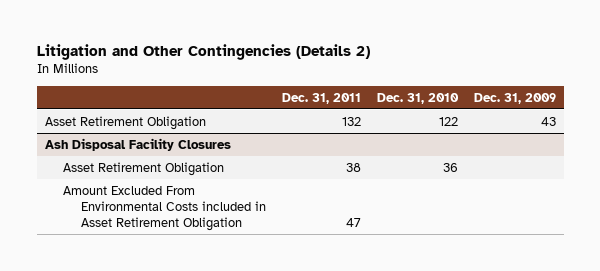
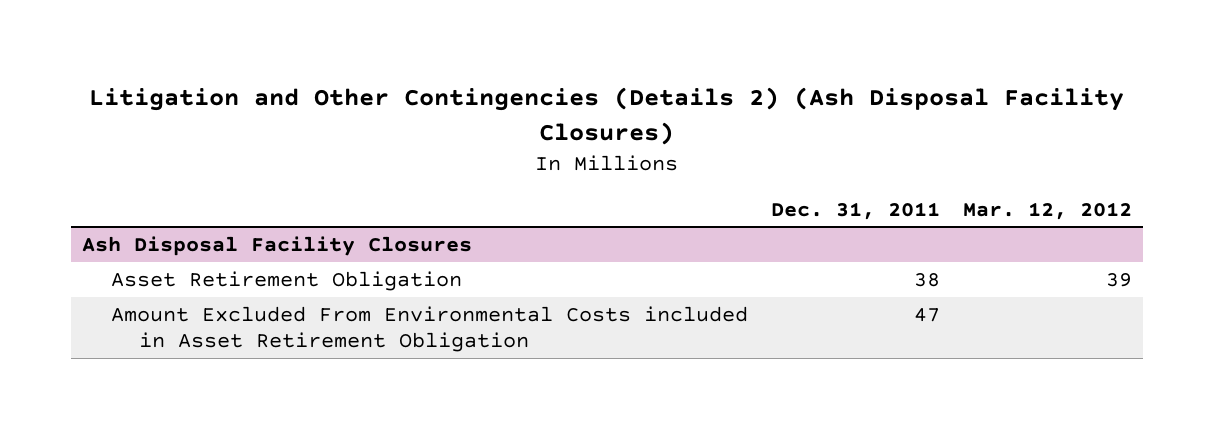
[36,44,370,61] Litigation and Other Contingencies (Details 2) -> [89,87,1125,145] Litigation and Other Contingencies (Details 2) (Ash Disposal Facility Closures)
[376,92,459,104] Dec. 31, 2010 -> none
[473,92,556,104] Dec. 31, 2009 -> none
none -> [962,201,1132,220] Mar. 12, 2012
[44,115,206,130] Asset Retirement Obligation -> none

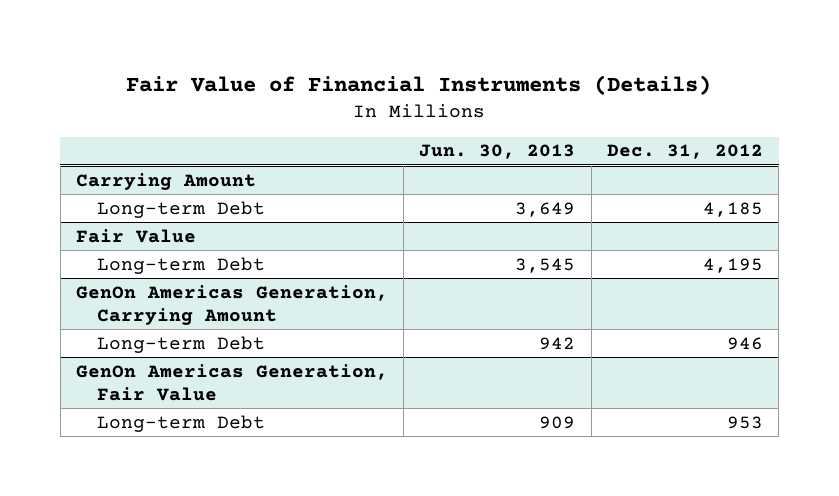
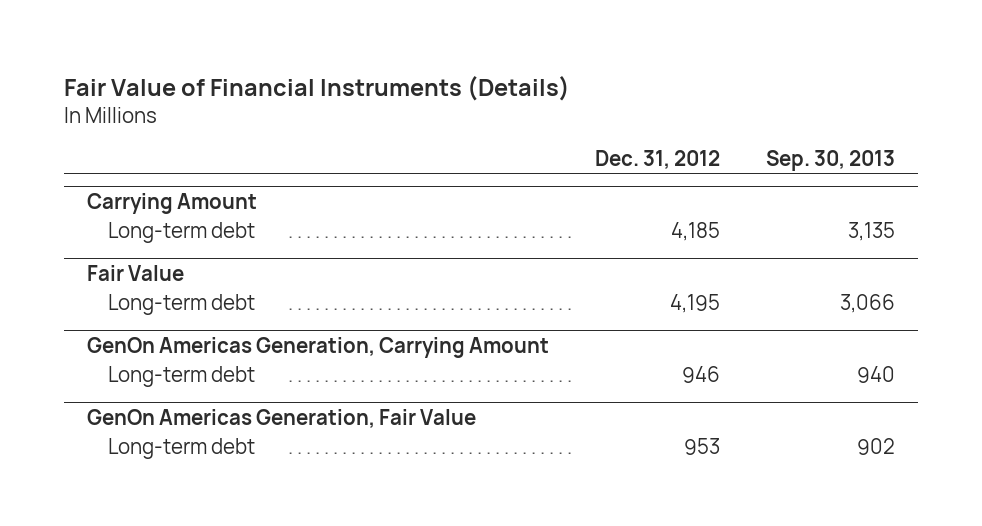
[419,144,576,160] Jun. 30, 2013 -> none
none -> [765,149,895,171] Sep. 30, 2013
[96,200,265,218] Long-term Debt -> [107,222,255,244] Long-term debt
[96,256,265,274] Long-term Debt -> [107,294,255,316] Long-term debt
[96,335,265,353] Long-term Debt -> [107,366,255,388] Long-term debt
[96,414,265,432] Long-term Debt -> [107,438,255,460] Long-term debt

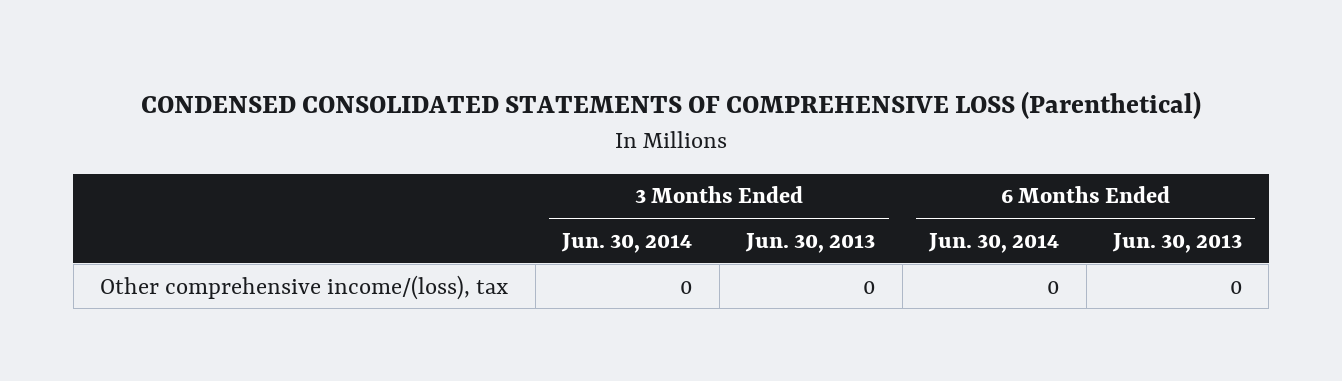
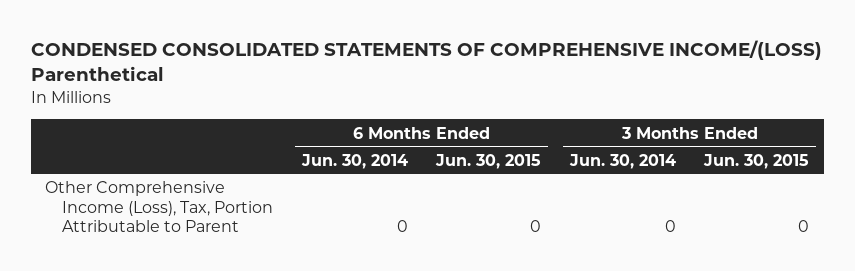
[141,91,1202,120] CONDENSED CONSOLIDATED STATEMENTS OF COMPREHENSIVE LOSS (Parenthetical) -> [31,40,823,82] CONDENSED CONSOLIDATED STATEMENTS OF COMPREHENSIVE INCOME/(LOSS) Parenthetical
[745,232,876,253] Jun. 30, 2013 -> none
[1111,232,1242,253] Jun. 30, 2013 -> none
none -> [435,153,542,169] Jun. 30, 2015
none -> [703,153,810,169] Jun. 30, 2015
[100,274,509,300] Other comprehensive income/(loss), tax -> [45,181,274,233] Other Comprehensive Income (Loss), Tax, Portion Attributable to Parent

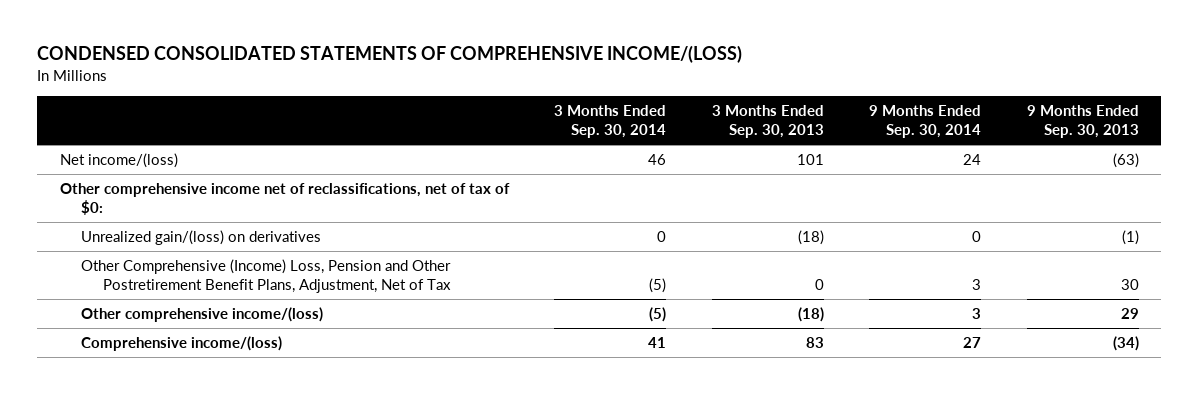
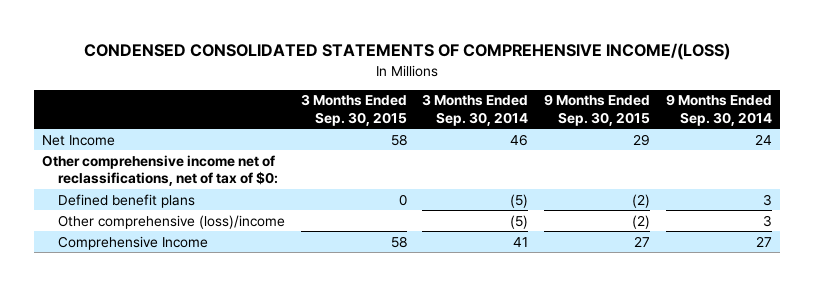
[711,105,824,138] 3 Months Ended Sep. 30, 2013 -> none
[1026,105,1139,138] 9 Months Ended Sep. 30, 2013 -> none
none -> [300,94,407,126] 3 Months Ended Sep. 30, 2015
none -> [544,94,651,126] 9 Months Ended Sep. 30, 2015
[59,153,178,169] Net income/(loss) -> [42,134,116,146] Net Income
[81,230,322,246] Unrealized gain/(loss) on derivatives -> none
[81,259,452,293] Other Comprehensive (Income) Loss, Pension and Other Postretirement Benefit Plans, Adjustment, Net of Tax -> [57,193,195,208] Defined benefit plans
[81,307,324,323] Other comprehensive income/(loss) -> [57,214,285,229] Other comprehensive (loss)/income
[81,336,283,352] Comprehensive income/(loss) -> [57,235,208,250] Comprehensive Income

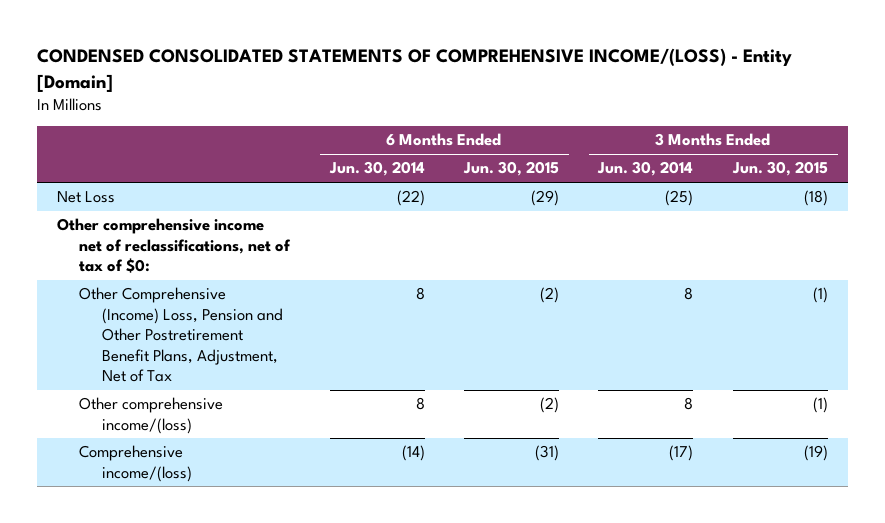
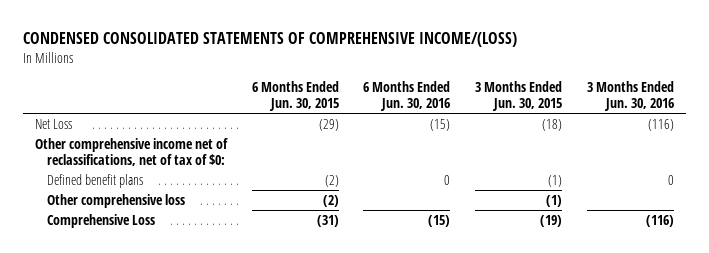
[37,48,793,92] CONDENSED CONSOLIDATED STATEMENTS OF COMPREHENSIVE INCOME/(LOSS) - Entity [Domain] -> [22,32,517,48] CONDENSED CONSOLIDATED STATEMENTS OF COMPREHENSIVE INCOME/(LOSS)
[328,161,425,177] Jun. 30, 2014 -> none
[597,161,694,177] Jun. 30, 2014 -> none
none -> [363,80,451,112] 6 Months Ended Jun. 30, 2016
none -> [586,80,674,112] 3 Months Ended Jun. 30, 2016
[79,287,283,383] Other Comprehensive (Income) Loss, Pension and Other Postretirement Benefit Plans, Adjustment, Net of Tax -> [46,173,143,188] Defined benefit plans
[79,397,224,434] Other comprehensive income/(loss) -> [46,193,185,208] Other comprehensive loss
[79,445,192,482] Comprehensive income/(loss) -> [46,213,155,228] Comprehensive Loss

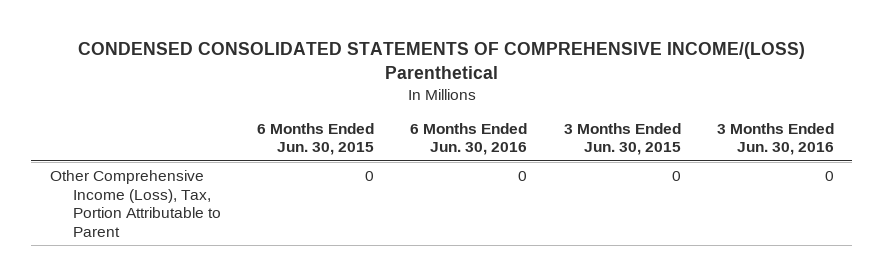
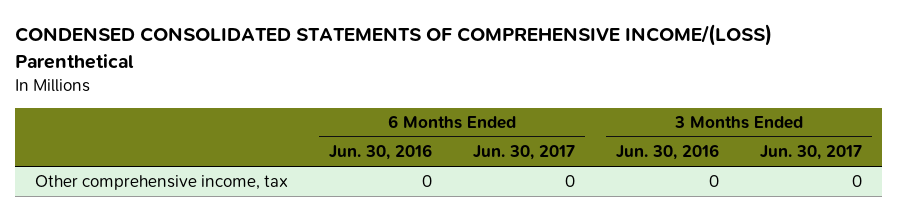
[256,122,374,156] 6 Months Ended Jun. 30, 2015 -> none
[563,122,681,156] 3 Months Ended Jun. 30, 2015 -> none
none -> [472,145,575,161] Jun. 30, 2017
none -> [759,145,862,161] Jun. 30, 2017
[49,169,221,237] Other Comprehensive Income (Loss), Tax, Portion Attributable to Parent -> [35,175,289,191] Other comprehensive income, tax

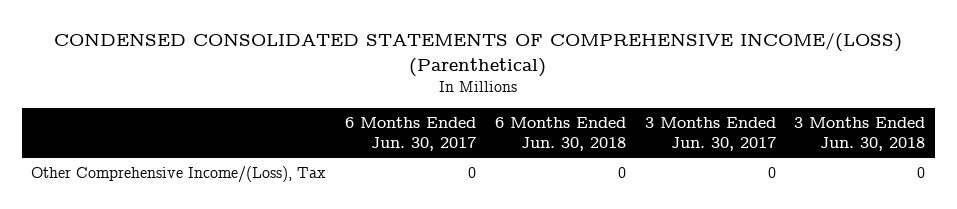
[14,24,772,69] CONDENSED CONSOLIDATED STATEMENTS OF COMPREHENSIVE INCOME/(LOSS) Parenthetical -> [54,32,903,77] CONDENSED CONSOLIDATED STATEMENTS OF COMPREHENSIVE INCOME/(LOSS) (Parenthetical)
[329,144,433,161] Jun. 30, 2016 -> none
[615,144,719,161] Jun. 30, 2016 -> none
none -> [494,116,626,151] 6 Months Ended Jun. 30, 2018
none -> [794,116,926,151] 3 Months Ended Jun. 30, 2018
[35,175,289,191] Other comprehensive income, tax -> [31,165,327,183] Other Comprehensive Income/(Loss), Tax

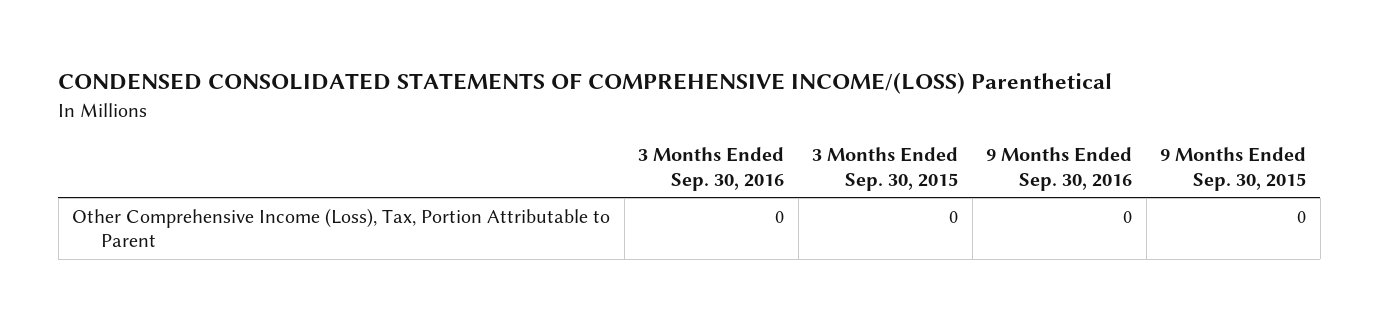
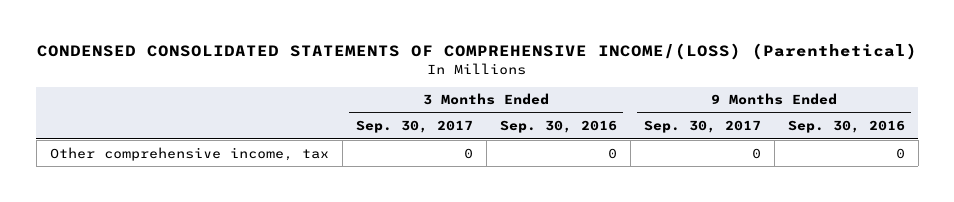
[58,72,1113,95] CONDENSED CONSOLIDATED STATEMENTS OF COMPREHENSIVE INCOME/(LOSS) Parenthetical -> [37,43,918,61] CONDENSED CONSOLIDATED STATEMENTS OF COMPREHENSIVE INCOME/(LOSS) (Parenthetical)
[812,147,959,191] 3 Months Ended Sep. 30, 2015 -> none
[1160,147,1307,191] 9 Months Ended Sep. 30, 2015 -> none
none -> [355,120,473,134] Sep. 30, 2017
none -> [643,120,761,134] Sep. 30, 2017
[72,207,611,248] Other Comprehensive Income (Loss), Tax, Portion Attributable to Parent -> [49,146,329,161] Other comprehensive income, tax

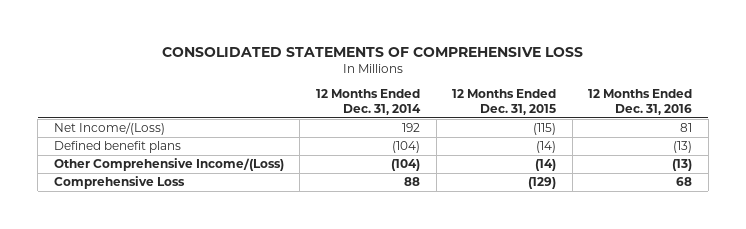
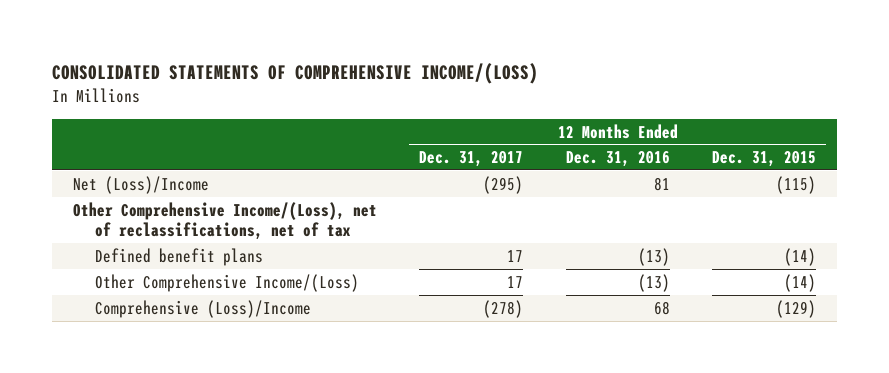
[162,46,584,57] CONSOLIDATED STATEMENTS OF COMPREHENSIVE LOSS -> [52,62,539,84] CONSOLIDATED STATEMENTS OF COMPREHENSIVE INCOME/(LOSS)
[315,89,421,115] 12 Months Ended Dec. 31, 2014 -> none
none -> [419,151,524,168] Dec. 31, 2017
[53,122,165,136] Net Income/(Loss) -> [73,175,210,194] Net (Loss)/Income
none -> [73,201,378,241] Other Comprehensive Income/(Loss), net of reclassifications, net of tax
[53,176,185,190] Comprehensive Loss -> [95,299,312,318] Comprehensive (Loss)/Income

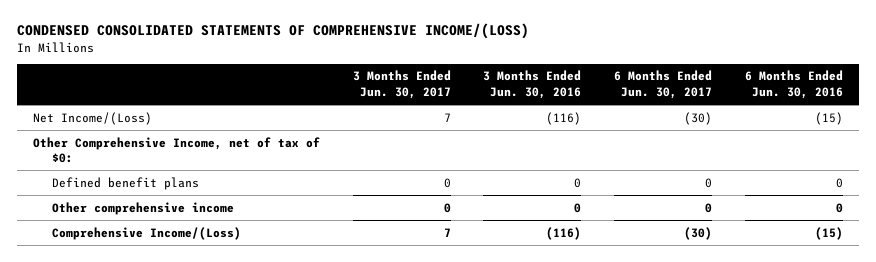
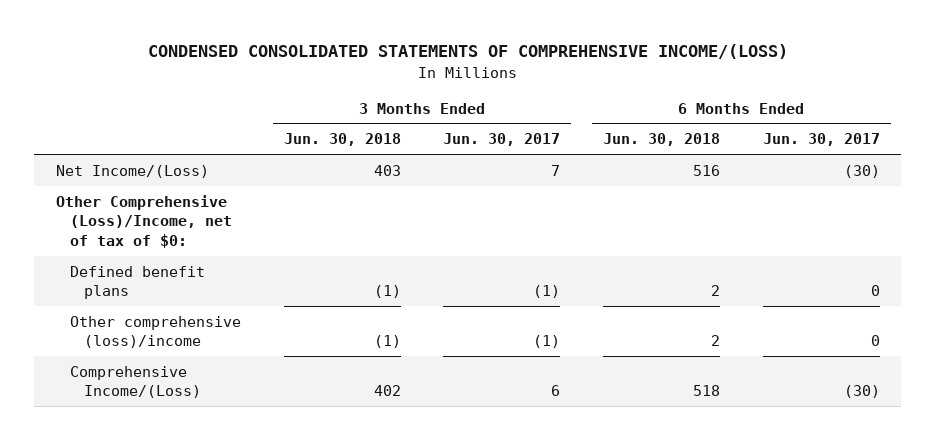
[483,70,582,99] 3 Months Ended Jun. 30, 2016 -> none
[744,70,843,99] 6 Months Ended Jun. 30, 2016 -> none
none -> [283,133,401,147] Jun. 30, 2018
none -> [603,133,721,147] Jun. 30, 2018
[32,136,320,164] Other Comprehensive Income, net of tax of $0: -> [55,194,232,248] Other Comprehensive (Loss)/Income, net of tax of $0:
[443,177,451,188] 0 -> [533,285,561,299] (1)
[51,201,234,215] Other comprehensive income -> [69,315,241,349] Other comprehensive (loss)/income
[443,202,451,213] 0 -> [533,335,561,349] (1)
[443,227,451,237] 7 -> [551,385,561,397] 6

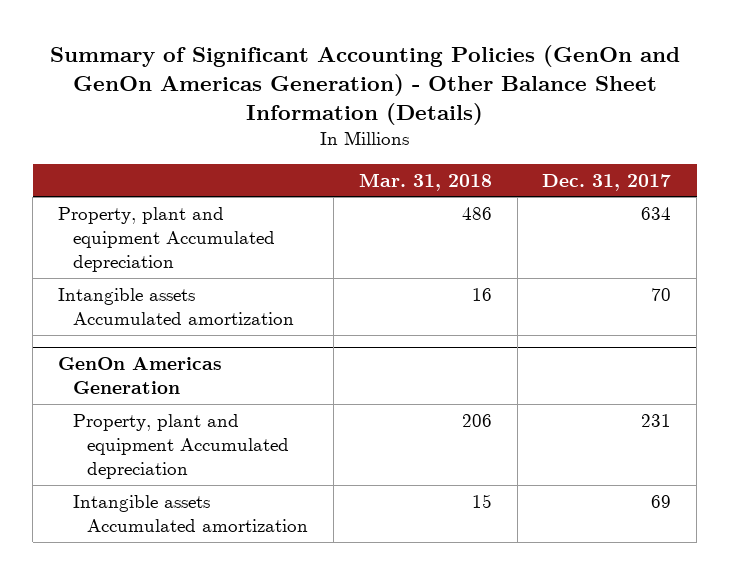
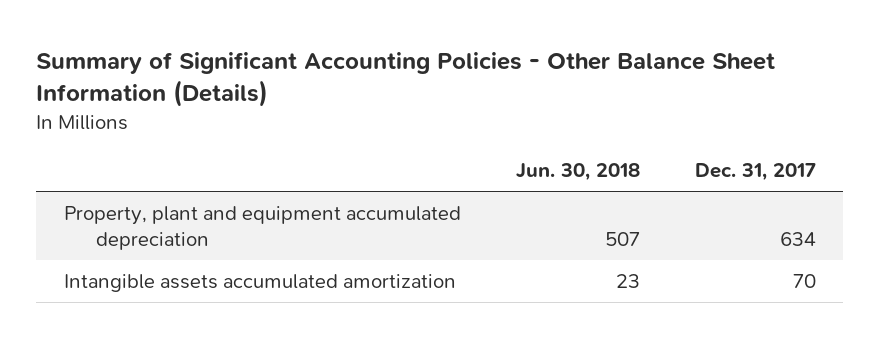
[49,44,680,125] Summary of Significant Accounting Policies (GenOn and GenOn Americas Generation) - Other Balance Sheet Information (Details) -> [36,51,776,107] Summary of Significant Accounting Policies - Other Balance Sheet Information (Details)
[358,172,492,191] Mar. 31, 2018 -> none
none -> [515,163,640,182] Jun. 30, 2018
[57,356,222,394] GenOn Americas Generation -> none
[72,413,290,479] Property, plant and equipment Accumulated depreciation -> none
[72,494,309,532] Intangible assets Accumulated amortization -> none
[57,206,275,272] Property, plant and equipment Accumulated depreciation -> [63,205,461,250] Property, plant and equipment accumulated depreciation
[57,287,294,325] Intangible assets Accumulated amortization -> [63,273,456,292] Intangible assets accumulated amortization

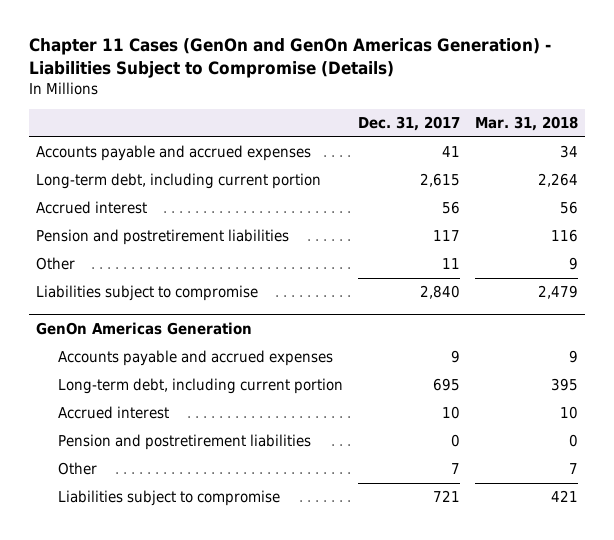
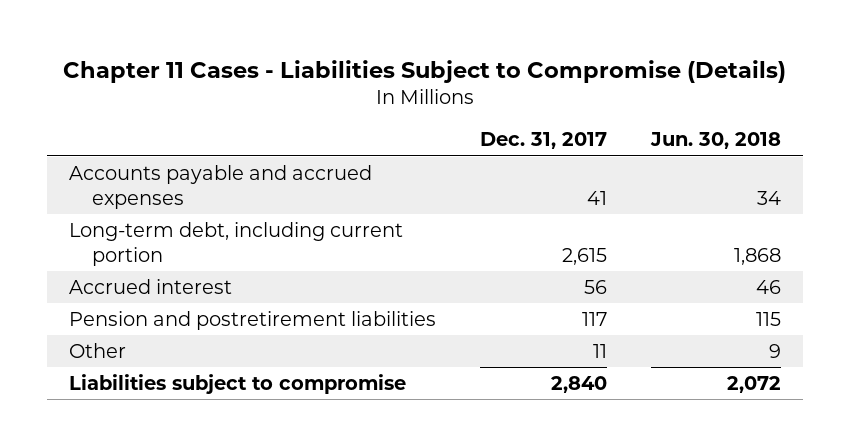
[28,38,551,79] Chapter 11 Cases (GenOn and GenOn Americas Generation) - Liabilities Subject to Compromise (Details) -> [63,59,787,83] Chapter 11 Cases - Liabilities Subject to Compromise (Details)
[475,115,579,131] Mar. 31, 2018 -> none
none -> [649,132,781,150] Jun. 30, 2018
[36,321,253,335] GenOn Americas Generation -> none
[58,350,334,367] Accounts payable and accrued expenses -> none
[58,378,344,395] Long-term debt, including current portion -> none
[58,406,170,420] Accrued interest -> none
[58,434,312,451] Pension and postretirement liabilities -> none
[58,462,98,476] Other -> none
[58,490,281,507] Liabilities subject to compromise -> none

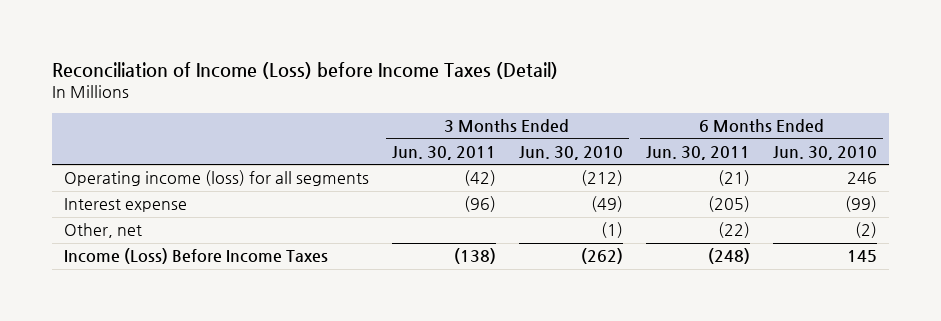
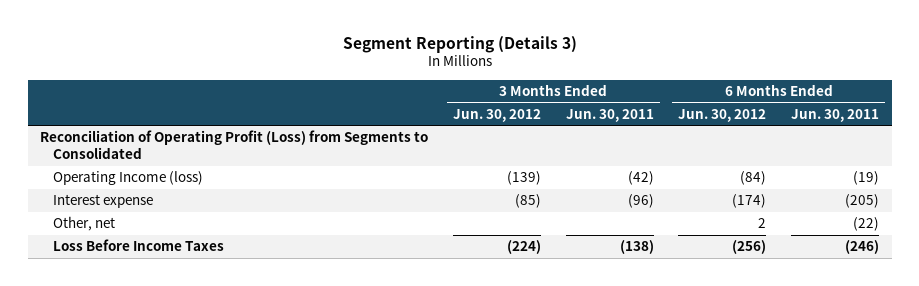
[51,62,558,80] Reconciliation of Income (Loss) before Income Taxes (Detail) -> [342,35,577,53] Segment Reporting (Details 3)
[518,145,623,160] Jun. 30, 2010 -> none
[773,145,878,160] Jun. 30, 2010 -> none
none -> [452,108,541,122] Jun. 30, 2012
none -> [678,108,767,122] Jun. 30, 2012
none -> [40,130,429,160] Reconciliation of Operating Profit (Loss) from Segments to Consolidated
[63,170,369,187] Operating income (loss) for all segments -> [53,171,204,186] Operating Income (loss)
[718,170,751,187] (21) -> [853,171,880,186] (19)
[63,248,328,265] Income (Loss) Before Income Taxes -> [53,239,225,252] Loss Before Income Taxes
[708,248,751,265] (248) -> [845,240,880,255] (246)

